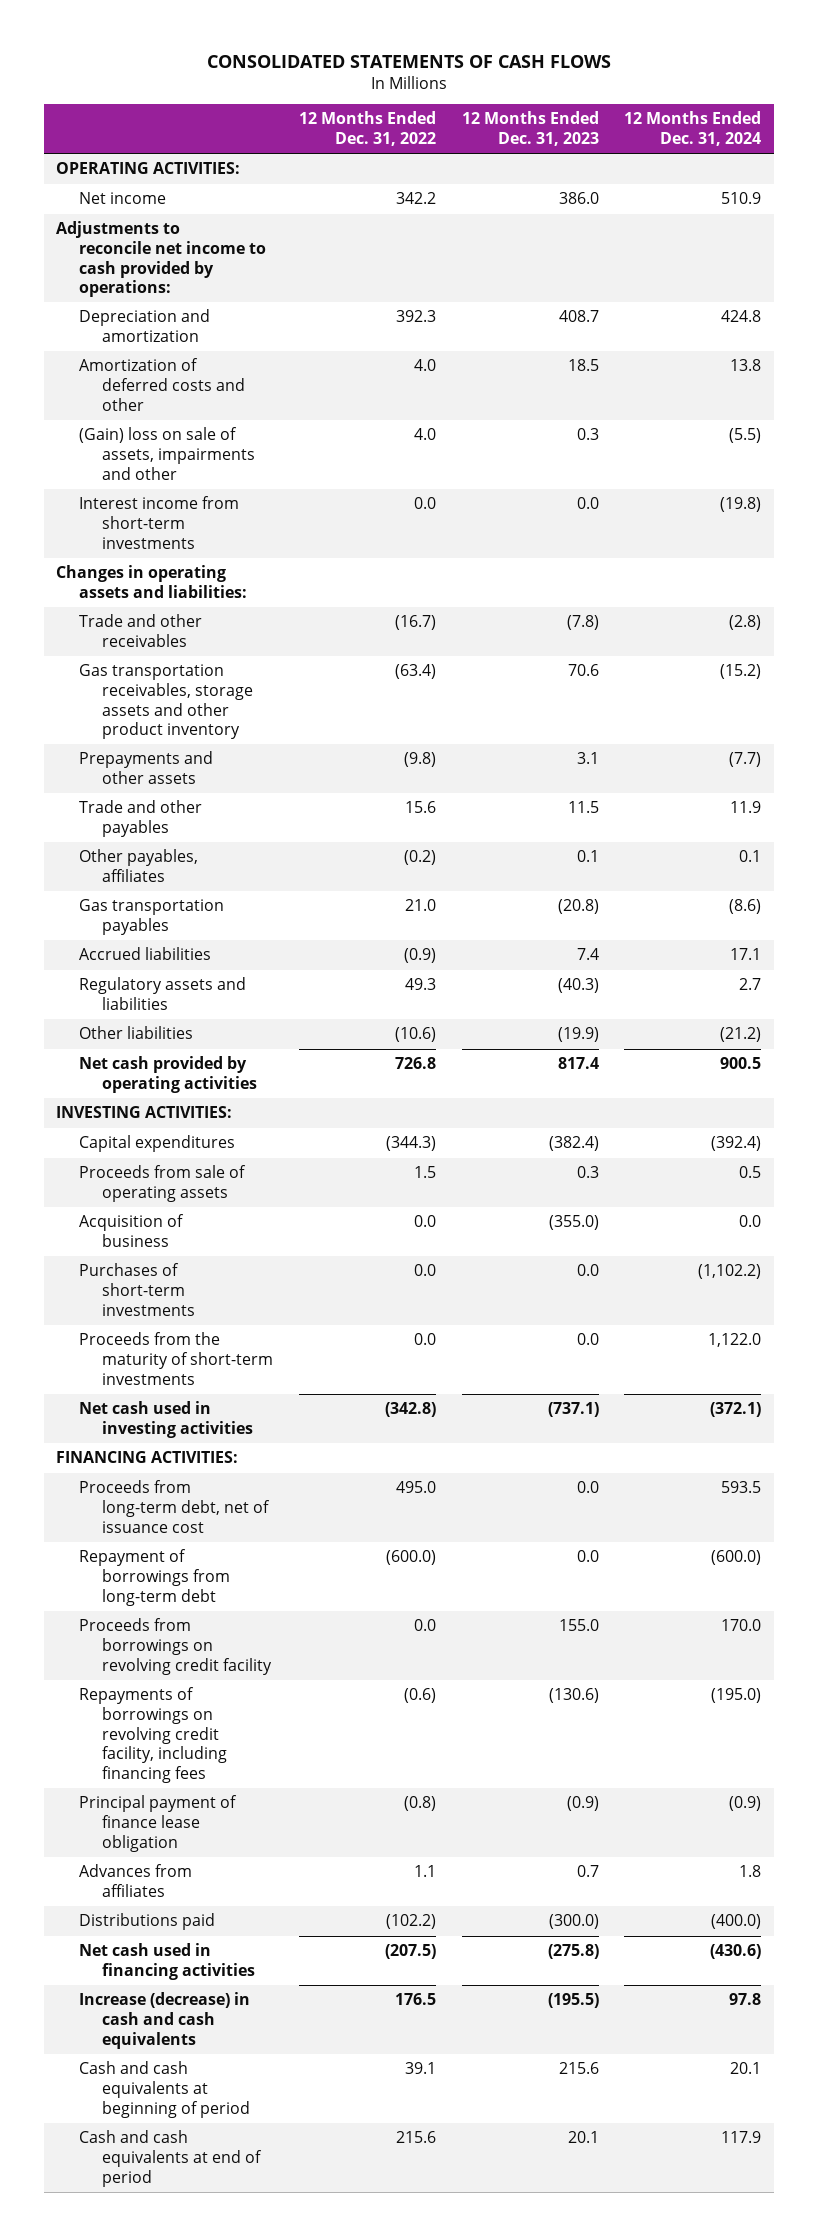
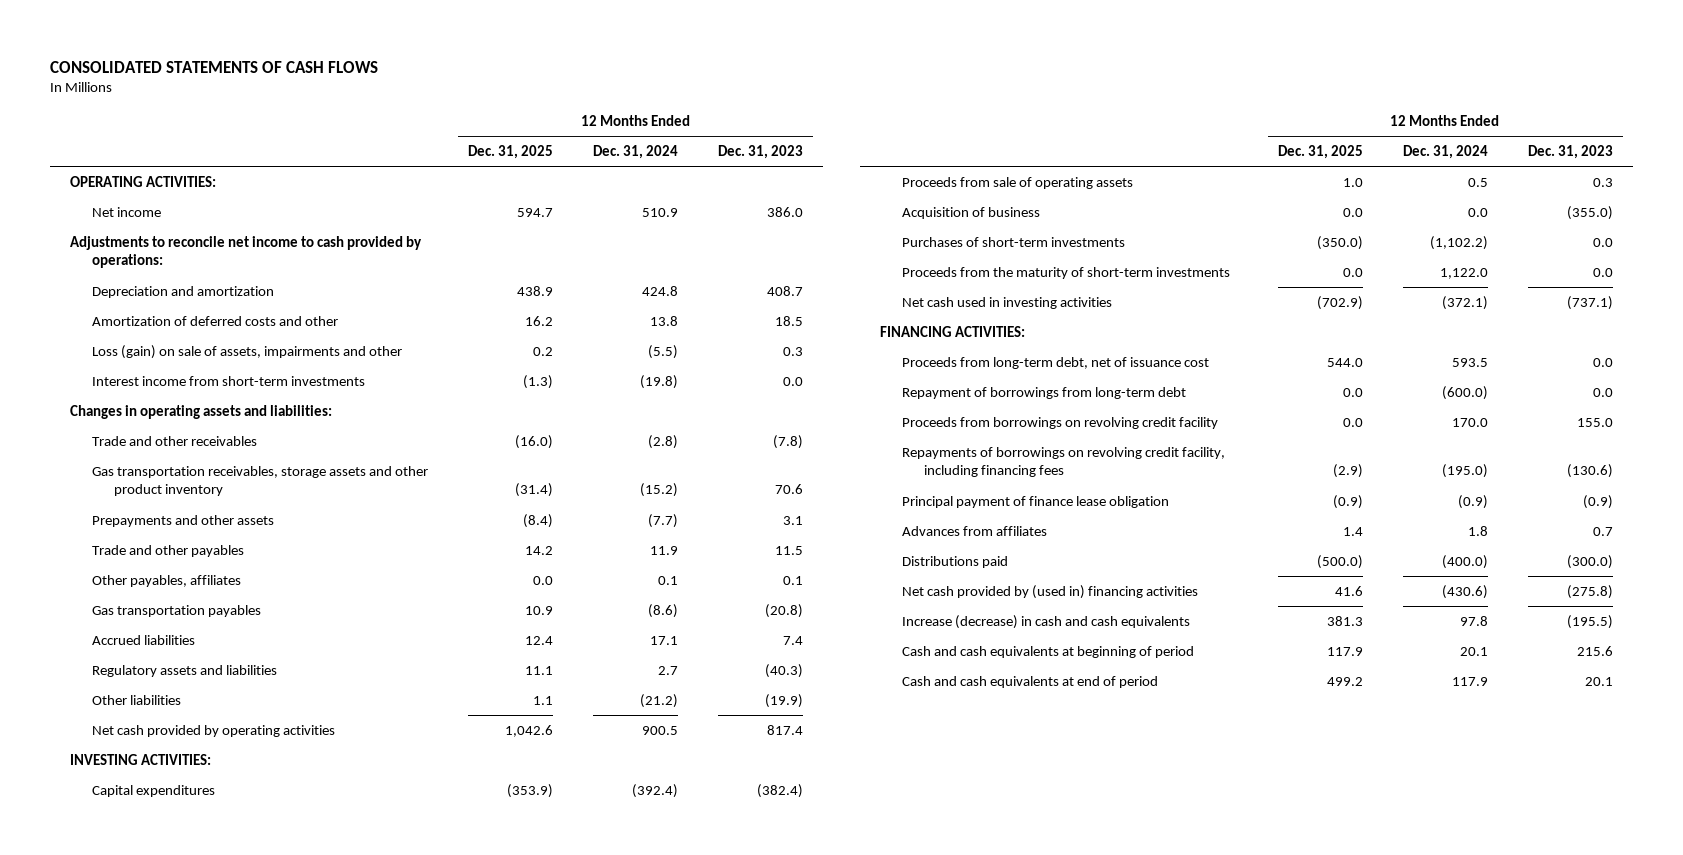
[299,111,437,147] 12 Months Ended Dec. 31, 2022 -> none
none -> [468,145,554,160] Dec. 31, 2025
[79,427,256,480] (Gain) loss on sale of assets, impairments and other -> [92,344,403,359] Loss (gain) on sale of assets, impairments and other
[79,1943,256,1980] Net cash used in financing activities -> [901,584,1198,599] Net cash provided by (used in) financing activities

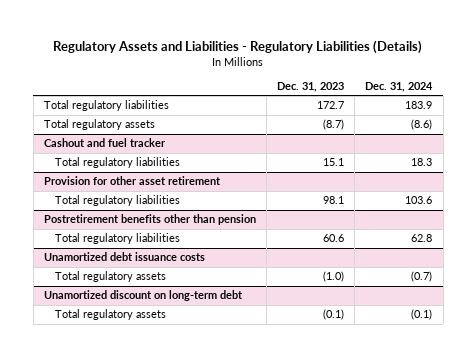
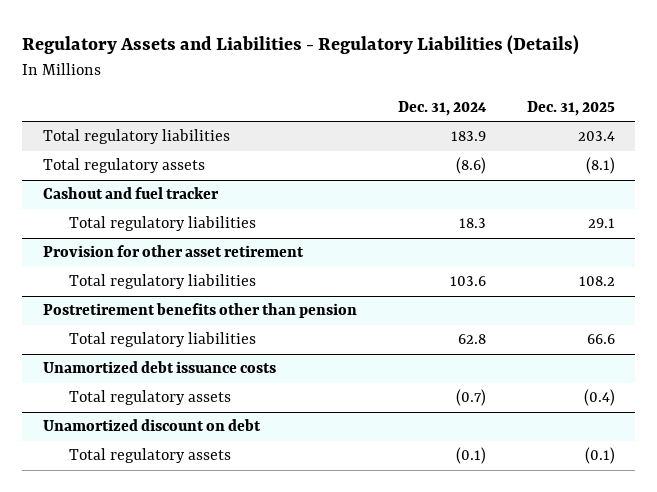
[277,82,345,93] Dec. 31, 2023 -> none
none -> [526,101,615,117] Dec. 31, 2025
[43,290,243,302] Unamortized discount on long-term debt -> [42,419,261,432] Unamortized discount on debt

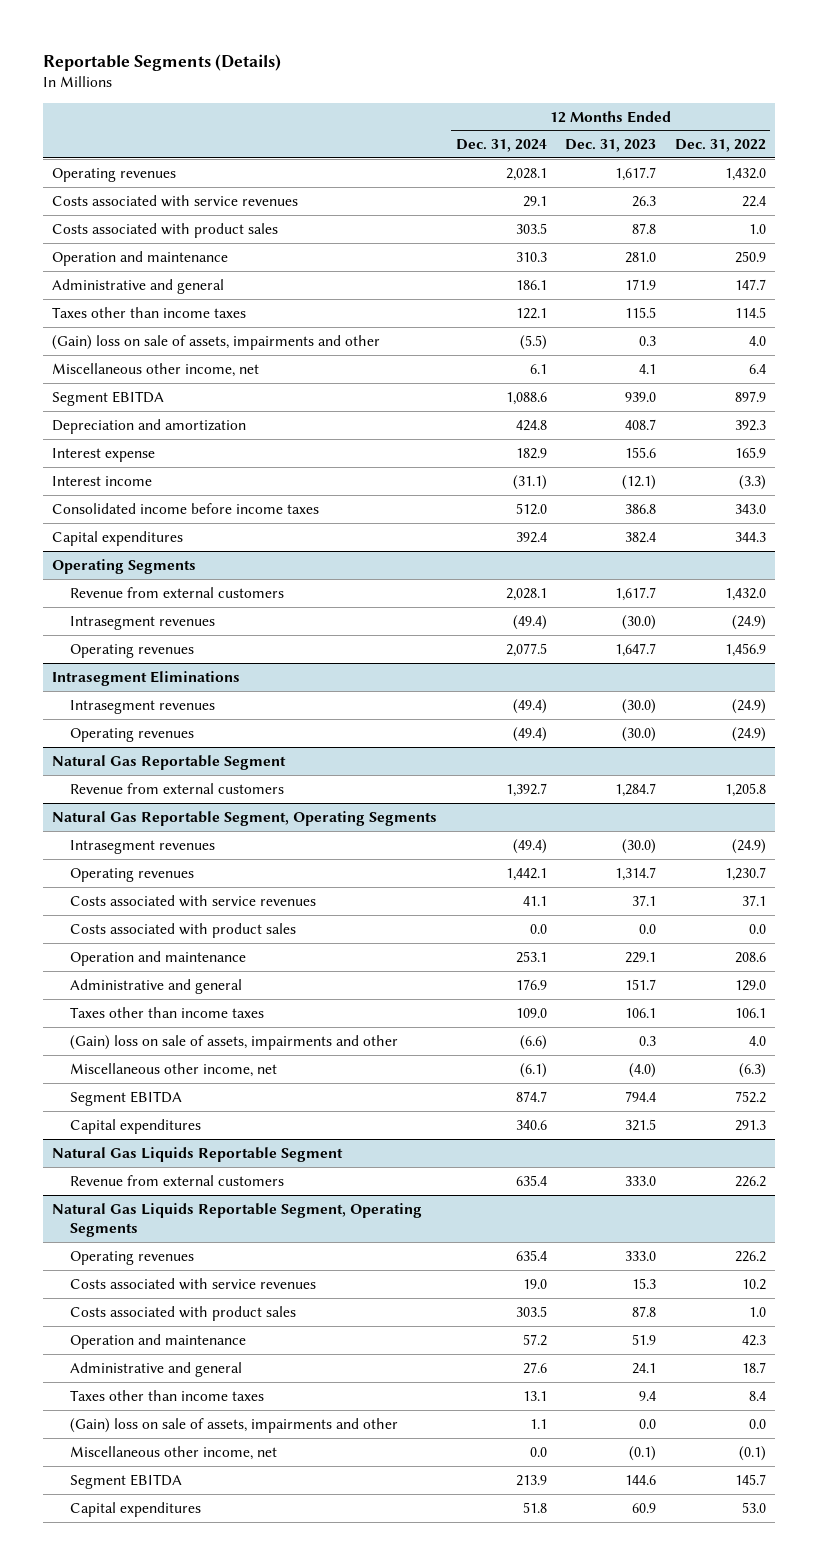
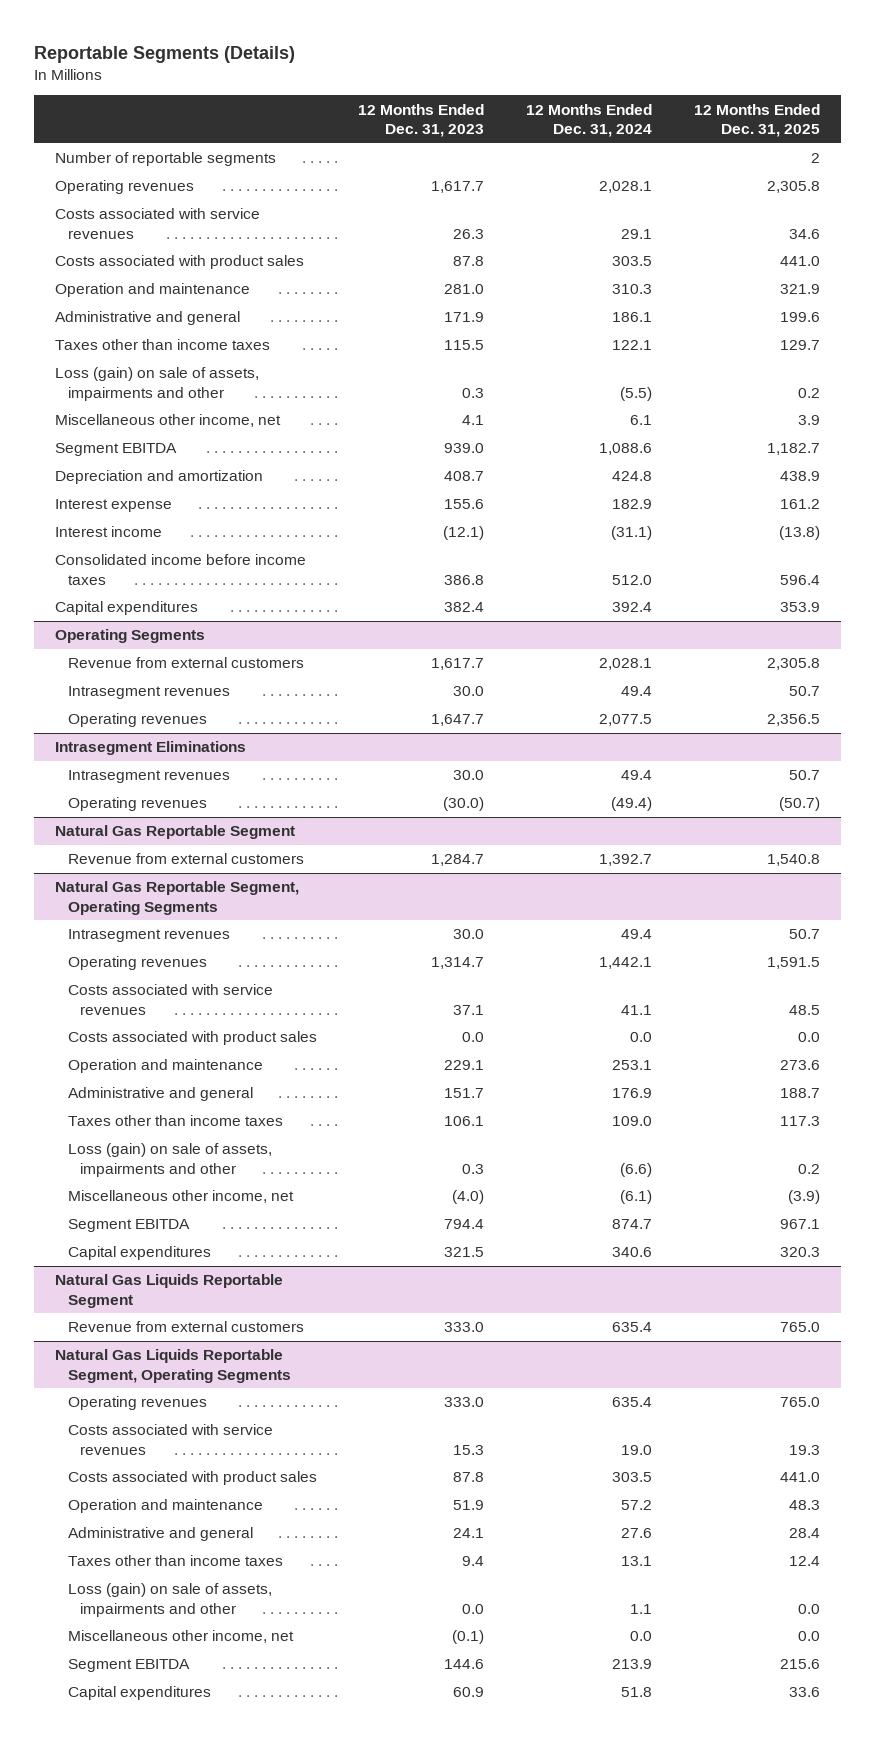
[674,139,766,153] Dec. 31, 2022 -> none
none -> [694,103,821,138] 12 Months Ended Dec. 31, 2025
none -> [55,152,277,167] Number of reportable segments
[52,334,381,350] (Gain) loss on sale of assets, impairments and other -> [55,367,260,401] Loss (gain) on sale of assets, impairments and other
[512,614,547,630] (49.4) -> [621,686,653,697] 49.4
[622,614,657,630] (30.0) -> [453,686,485,697] 30.0
[512,698,547,714] (49.4) -> [621,770,653,781] 49.4
[622,698,657,714] (30.0) -> [453,770,485,781] 30.0
[512,838,547,854] (49.4) -> [621,929,653,940] 49.4
[622,838,657,854] (30.0) -> [453,929,485,940] 30.0
[70,1034,399,1050] (Gain) loss on sale of assets, impairments and other -> [67,1143,272,1177] Loss (gain) on sale of assets, impairments and other
[70,1417,399,1433] (Gain) loss on sale of assets, impairments and other -> [67,1583,272,1617] Loss (gain) on sale of assets, impairments and other

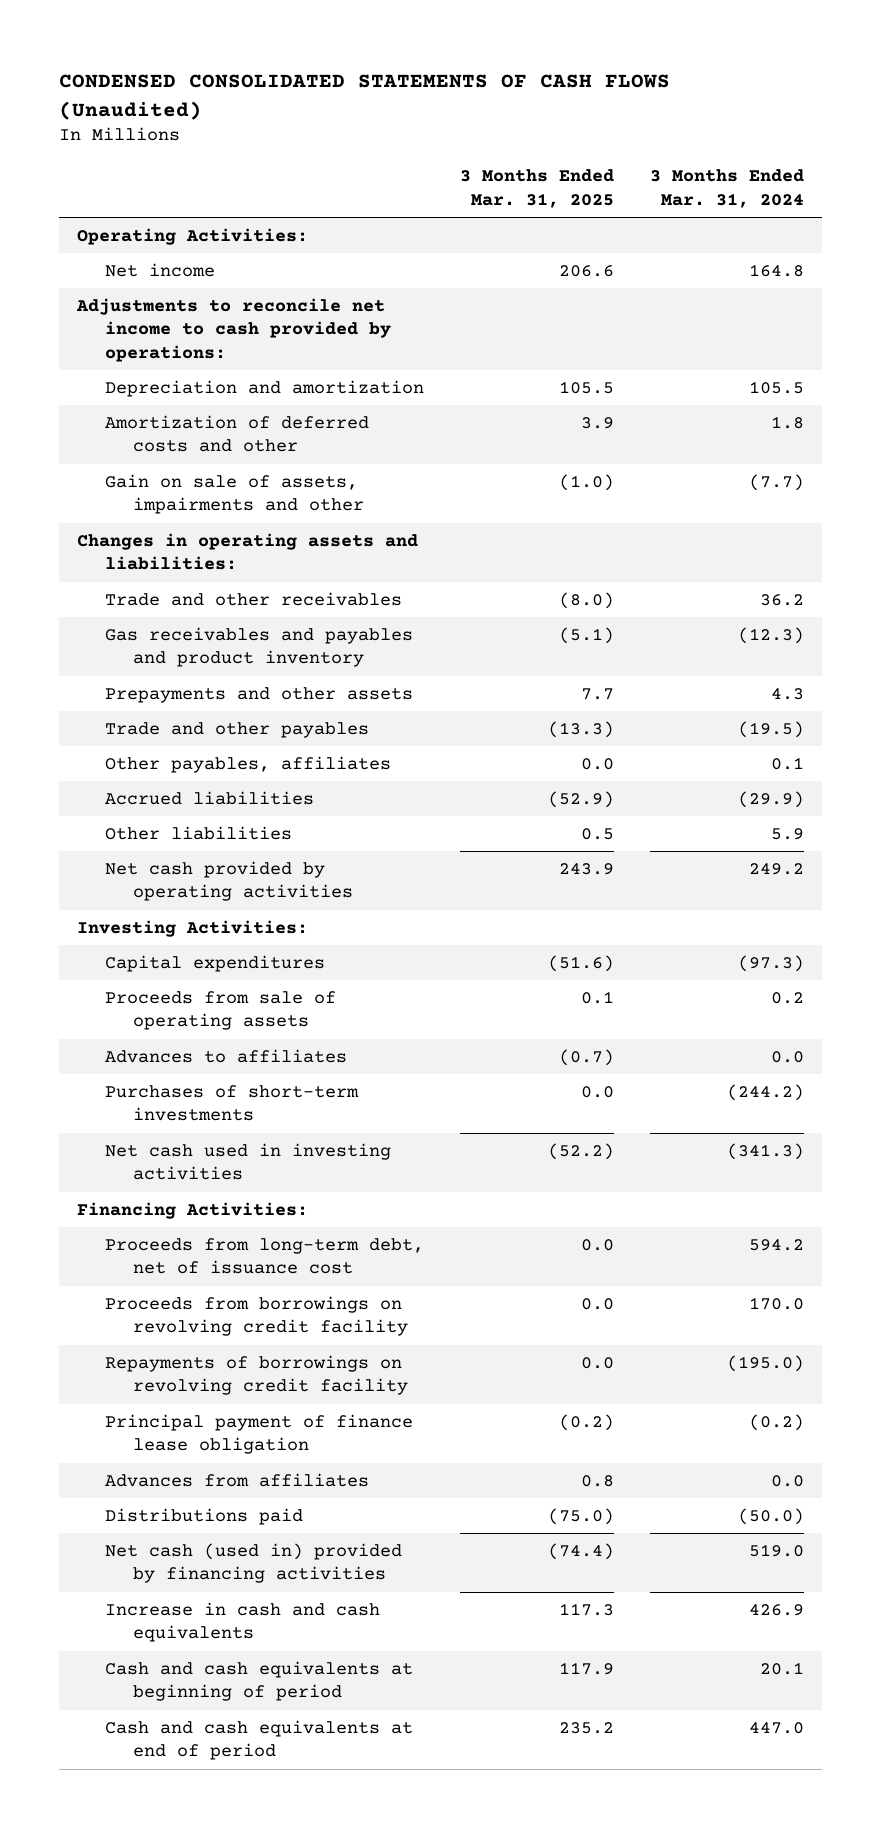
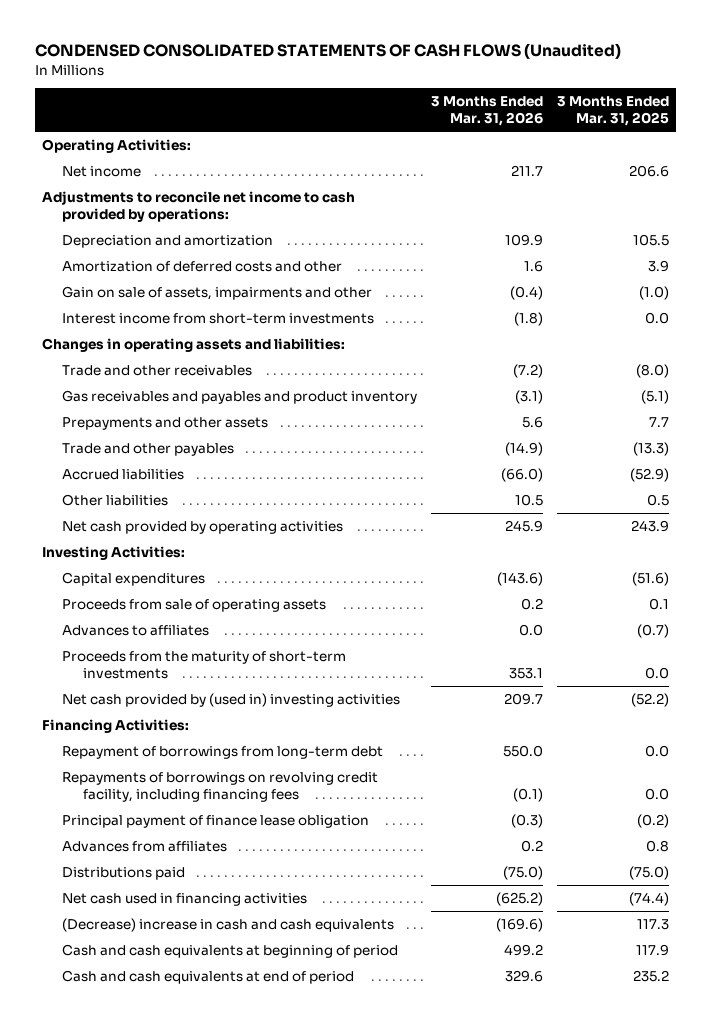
[649,169,804,208] 3 Months Ended Mar. 31, 2024 -> none
none -> [431,96,544,127] 3 Months Ended Mar. 31, 2026
none -> [62,313,375,325] Interest income from short-term investments
[104,755,391,773] Other payables, affiliates -> none
[104,1084,359,1122] Purchases of short-term investments -> none
none -> [62,651,347,680] Proceeds from the maturity of short-term investments
[104,1142,391,1181] Net cash used in investing activities -> [62,693,401,708] Net cash provided by (used in) investing activities
[104,1237,424,1275] Proceeds from long-term debt, net of issuance cost -> none
[104,1295,408,1337] Proceeds from borrowings on revolving credit facility -> none
none -> [62,746,384,760] Repayment of borrowings from long-term debt
[104,1354,408,1396] Repayments of borrowings on revolving credit facility -> [62,772,379,803] Repayments of borrowings on revolving credit facility, including financing fees
[104,1542,402,1584] Net cash (used in) provided by financing activities -> [62,893,308,907] Net cash used in financing activities
[104,1601,380,1643] Increase in cash and cash equivalents -> [62,918,395,933] (Decrease) increase in cash and cash equivalents

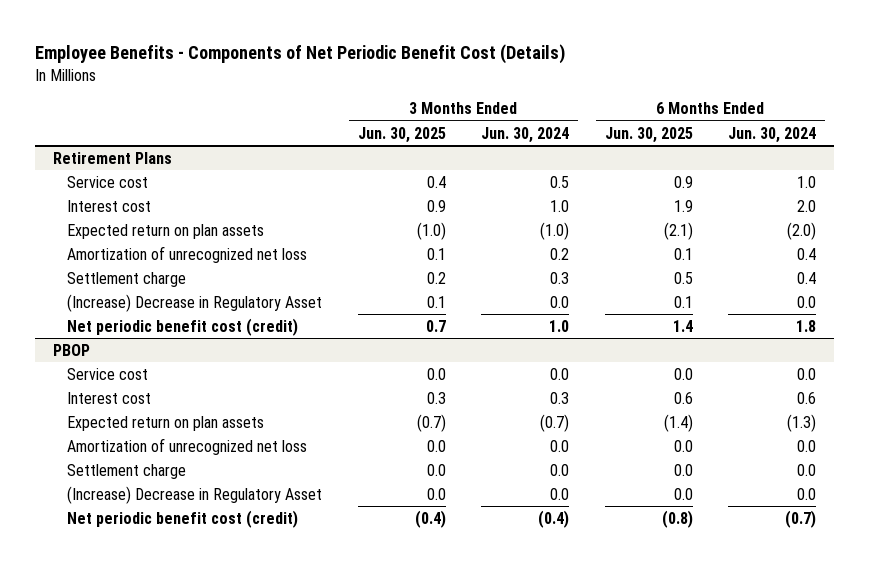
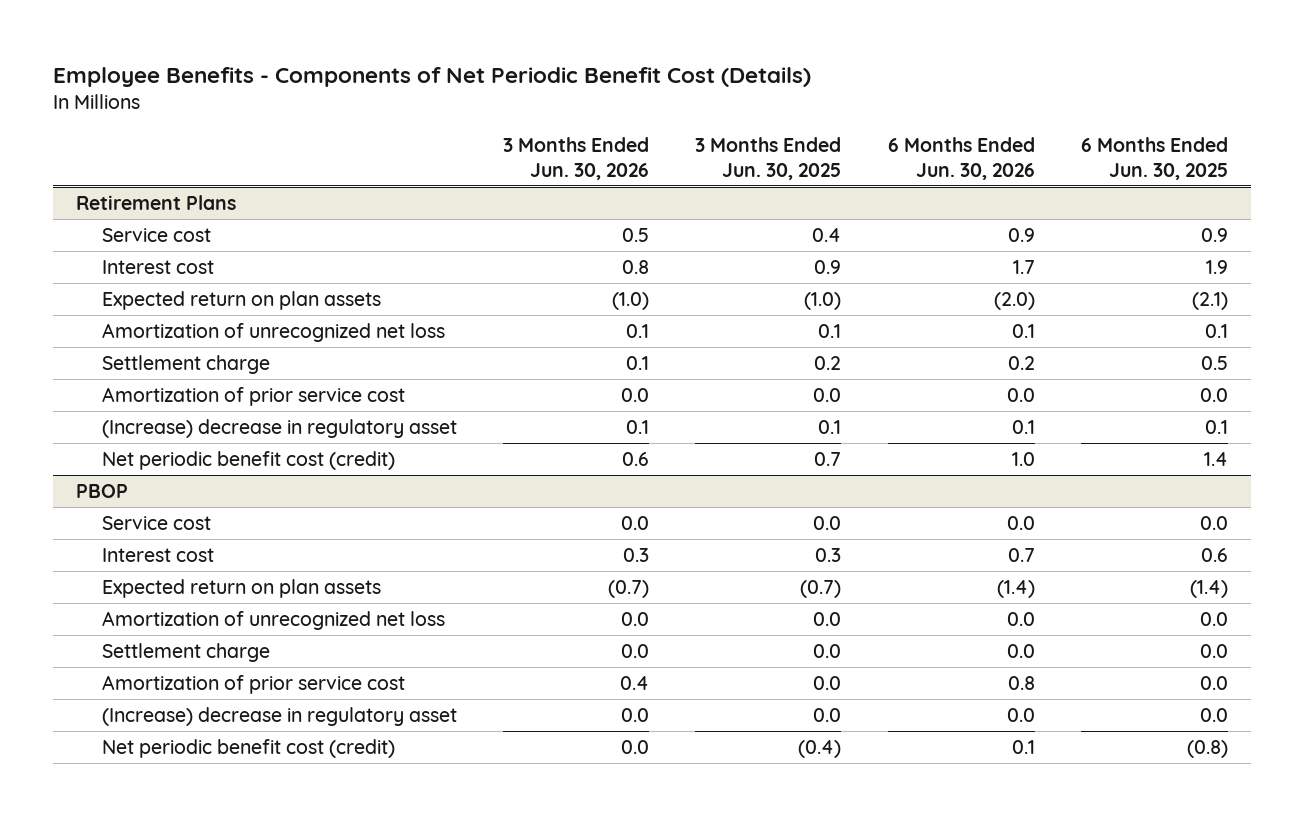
[481,126,570,143] Jun. 30, 2024 -> none
[728,126,817,143] Jun. 30, 2024 -> none
none -> [503,136,650,180] 3 Months Ended Jun. 30, 2026
none -> [887,136,1035,180] 6 Months Ended Jun. 30, 2026
none -> [102,387,406,407] Amortization of prior service cost
[67,293,323,312] (Increase) Decrease in Regulatory Asset -> [102,419,458,439] (Increase) decrease in regulatory asset
none -> [102,675,406,695] Amortization of prior service cost
[67,485,323,504] (Increase) Decrease in Regulatory Asset -> [102,707,458,727] (Increase) decrease in regulatory asset

